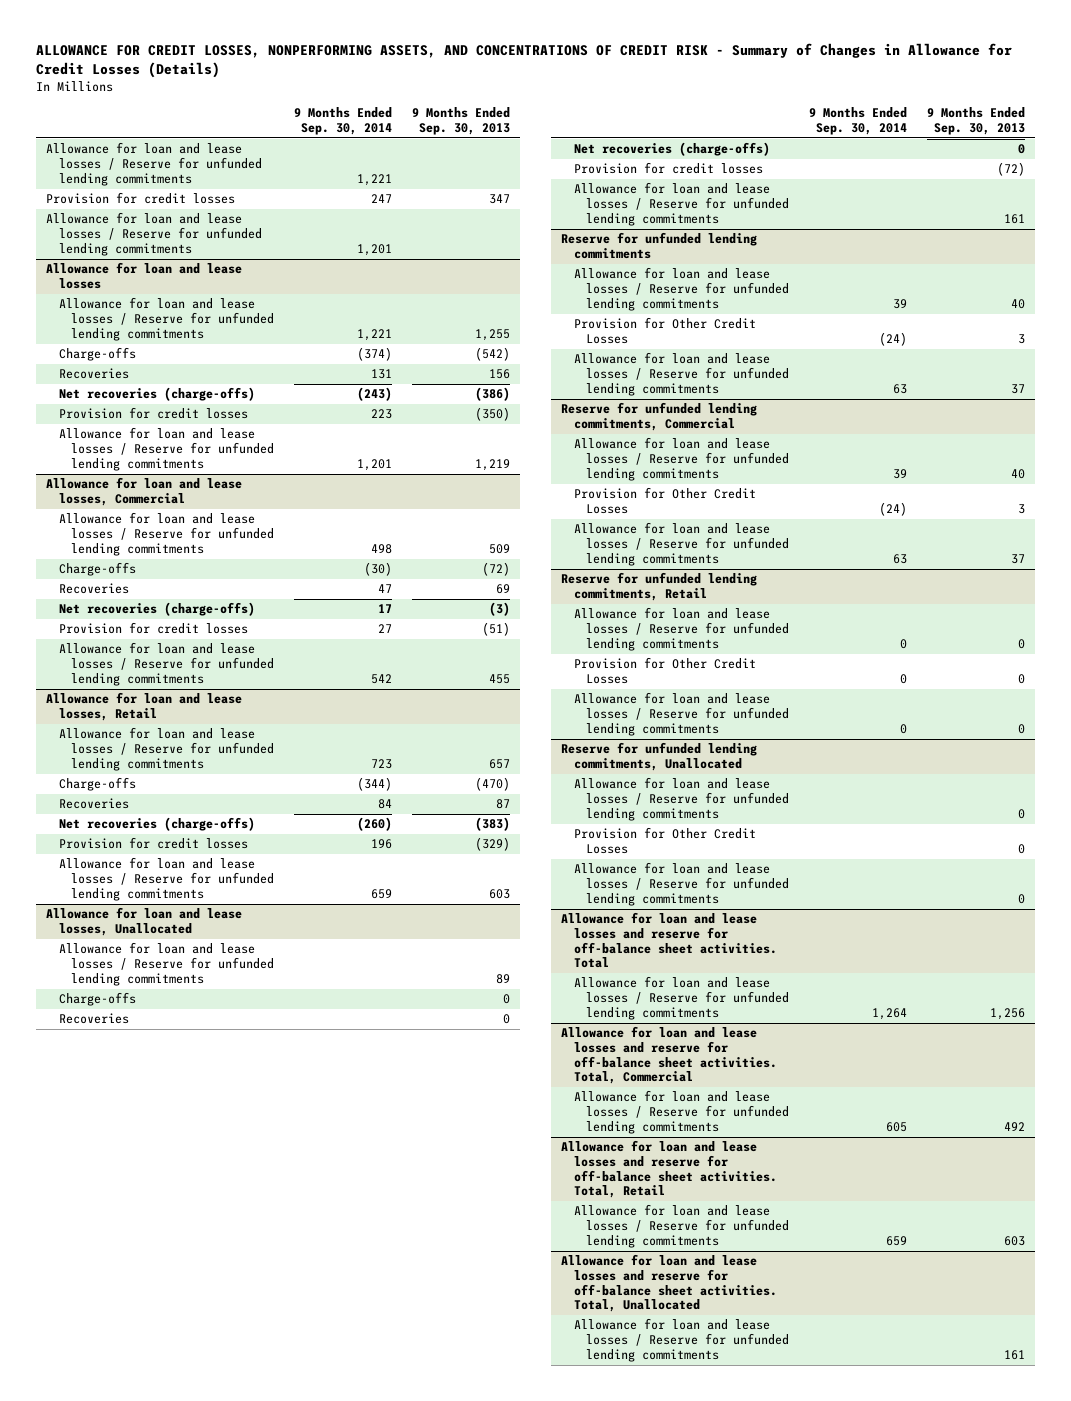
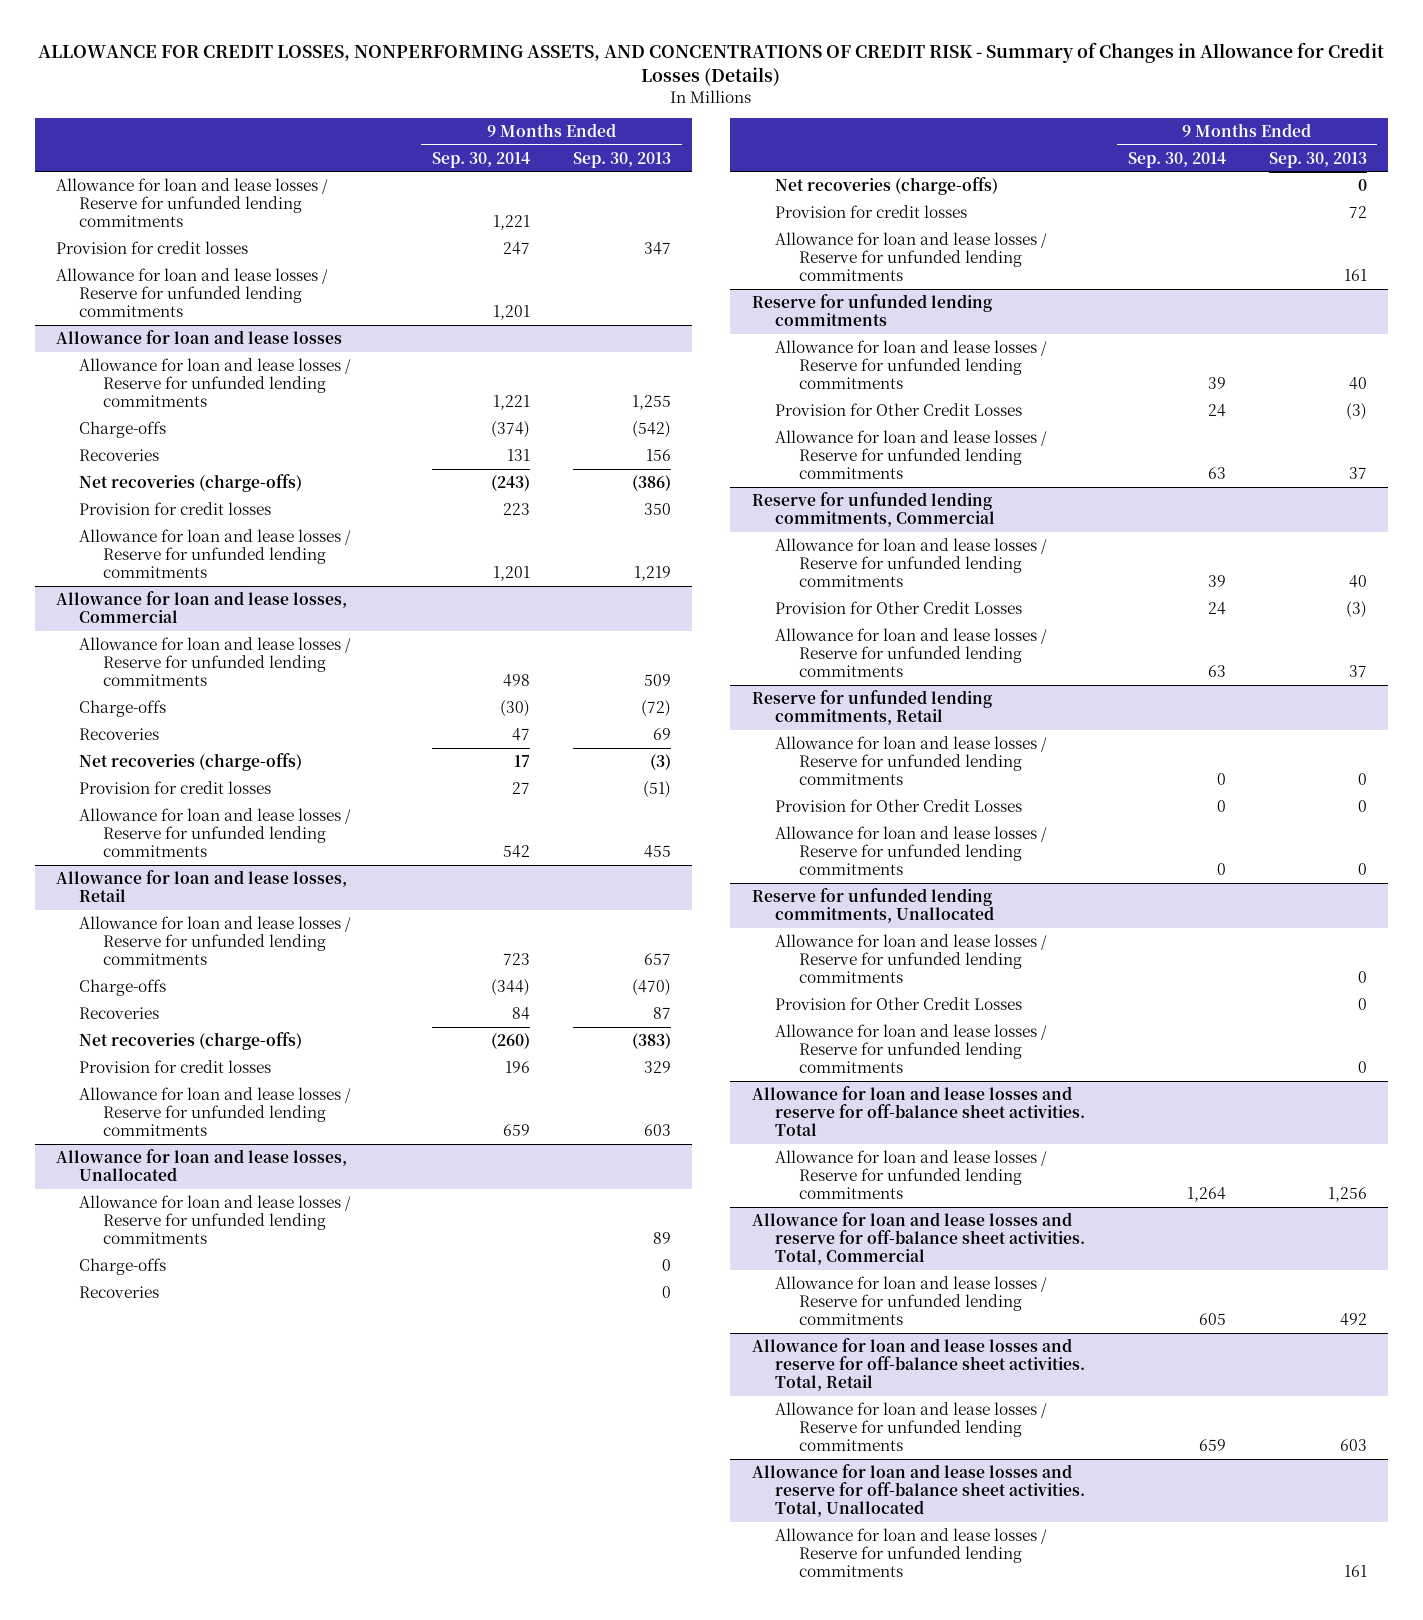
[475,407,511,422] (350) -> [643,502,671,515] 350
[475,837,511,852] (329) -> [643,1060,671,1073] 329
[997,162,1026,177] (72) -> [1348,205,1367,218] 72
[879,332,908,347] (24) -> [1207,403,1226,417] 24
[1018,334,1026,345] 3 -> [1345,402,1367,420] (3)
[879,502,908,517] (24) -> [1207,601,1226,615] 24
[1018,504,1026,515] 3 -> [1345,600,1367,618] (3)

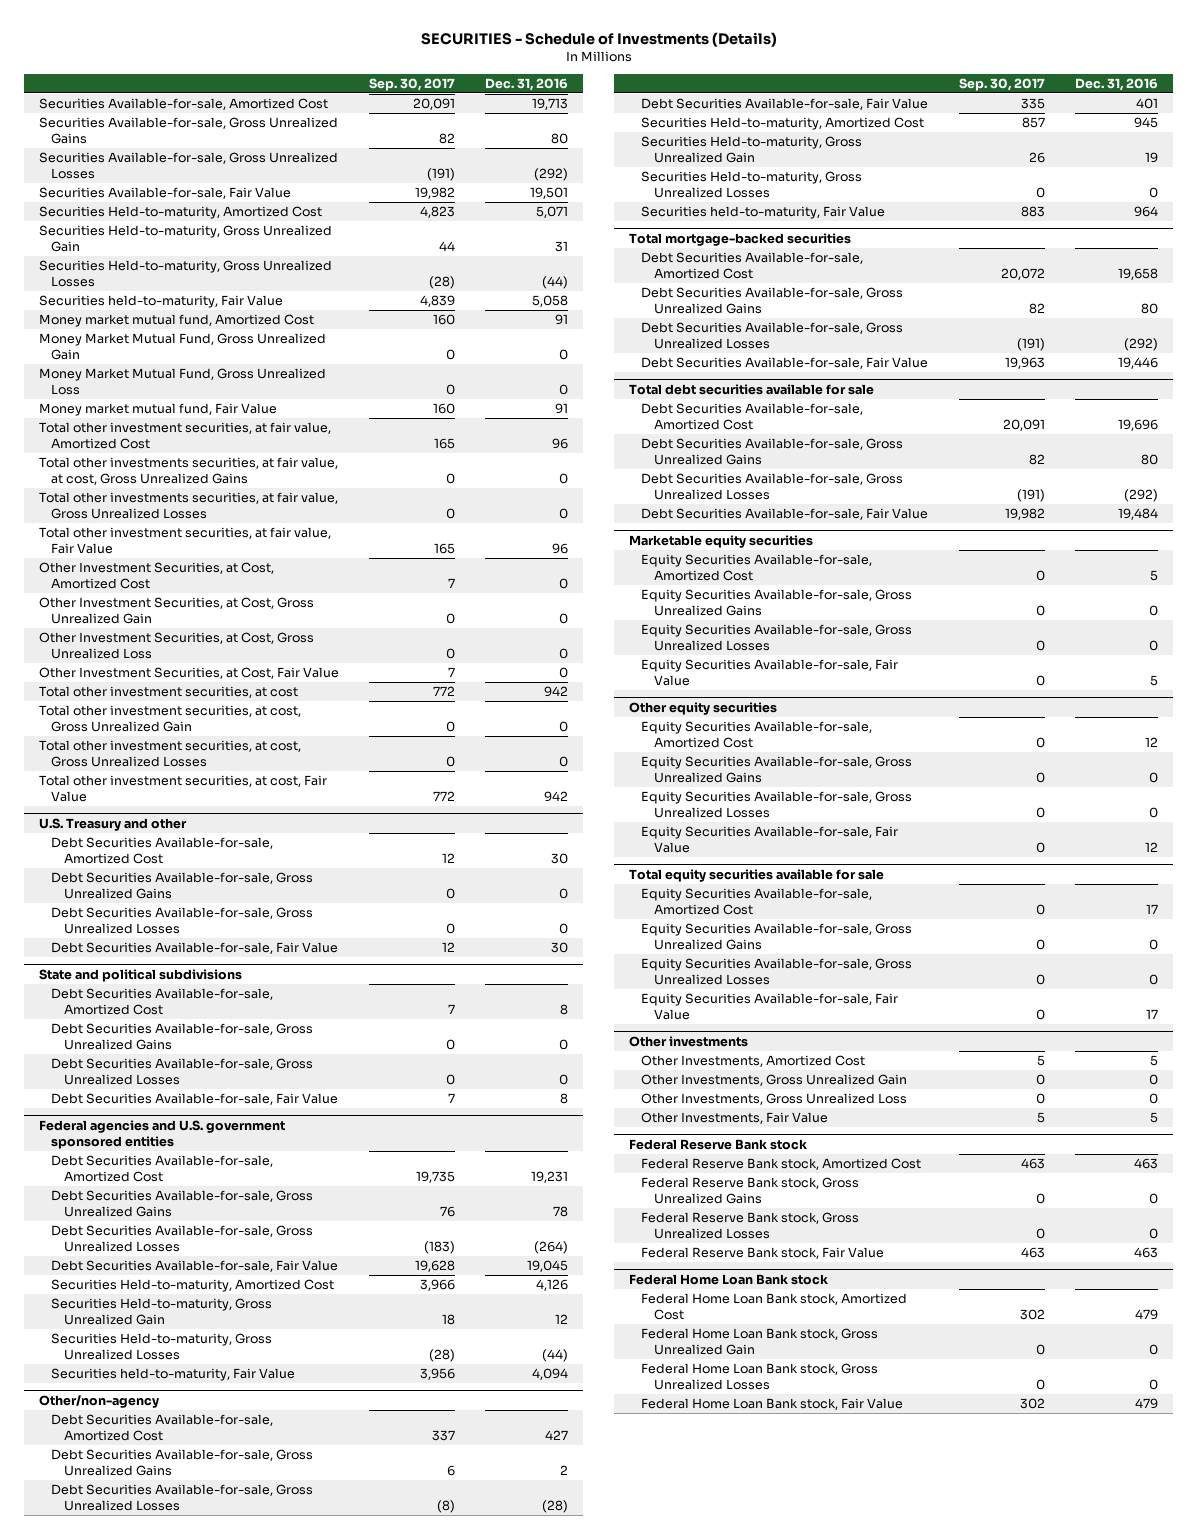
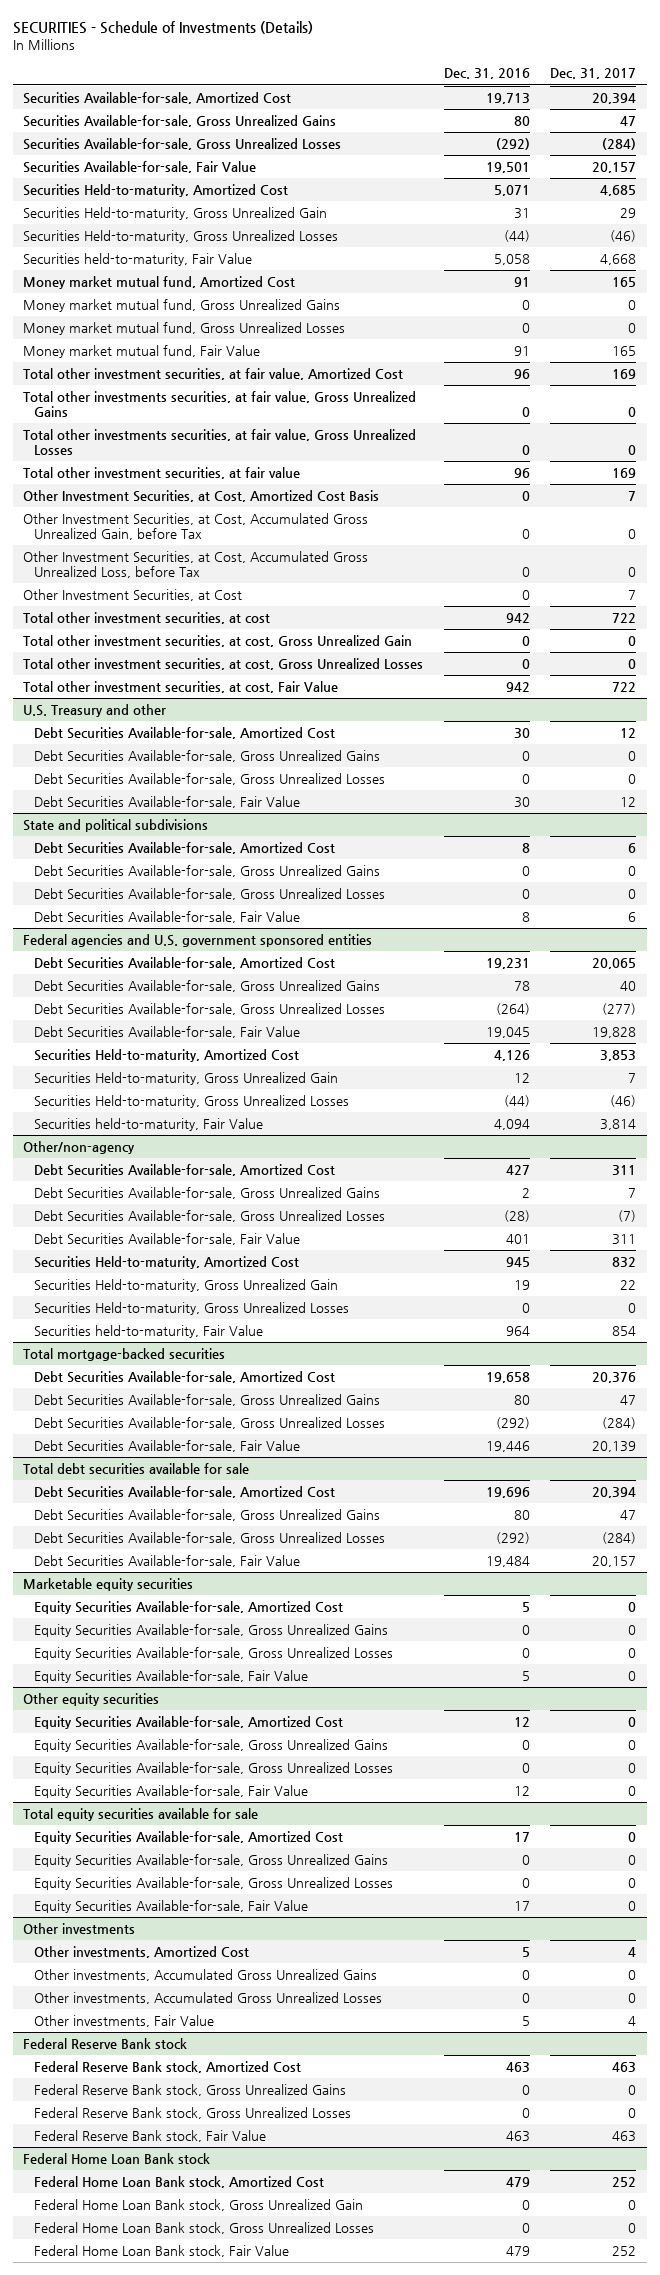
[368,77,455,91] Sep. 30, 2017 -> none
none -> [550,68,637,80] Dec. 31, 2017
[39,333,327,361] Money Market Mutual Fund, Gross Unrealized Gain -> [23,298,341,312] Money market mutual fund, Gross Unrealized Gains
[39,368,327,396] Money Market Mutual Fund, Gross Unrealized Loss -> [23,321,346,335] Money market mutual fund, Gross Unrealized Losses
[39,457,339,486] Total other investments securities, at fair value, at cost, Gross Unrealized Gains -> [23,390,417,417] Total other investments securities, at fair value, Gross Unrealized Gains
[39,527,332,555] Total other investment securities, at fair value, Fair Value -> [23,466,301,479] Total other investment securities, at fair value
[39,562,275,590] Other Investment Securities, at Cost, Amortized Cost -> [23,489,380,502] Other Investment Securities, at Cost, Amortized Cost Basis
[39,597,315,625] Other Investment Securities, at Cost, Gross Unrealized Gain -> [23,512,369,540] Other Investment Securities, at Cost, Accumulated Gross Unrealized Gain, before Tax
[39,632,315,660] Other Investment Securities, at Cost, Gross Unrealized Loss -> [23,550,369,578] Other Investment Securities, at Cost, Accumulated Gross Unrealized Loss, before Tax
[39,667,340,680] Other Investment Securities, at Cost, Fair Value -> [23,588,243,601] Other Investment Securities, at Cost
[641,1055,866,1068] Other Investments, Amortized Cost -> [34,1945,250,1958] Other investments, Amortized Cost
[641,1074,908,1087] Other Investments, Gross Unrealized Gain -> [34,1968,378,1981] Other investments, Accumulated Gross Unrealized Gains
[641,1093,908,1106] Other Investments, Gross Unrealized Loss -> [34,1991,383,2004] Other investments, Accumulated Gross Unrealized Losses
[641,1112,829,1125] Other Investments, Fair Value -> [34,2014,215,2027] Other investments, Fair Value

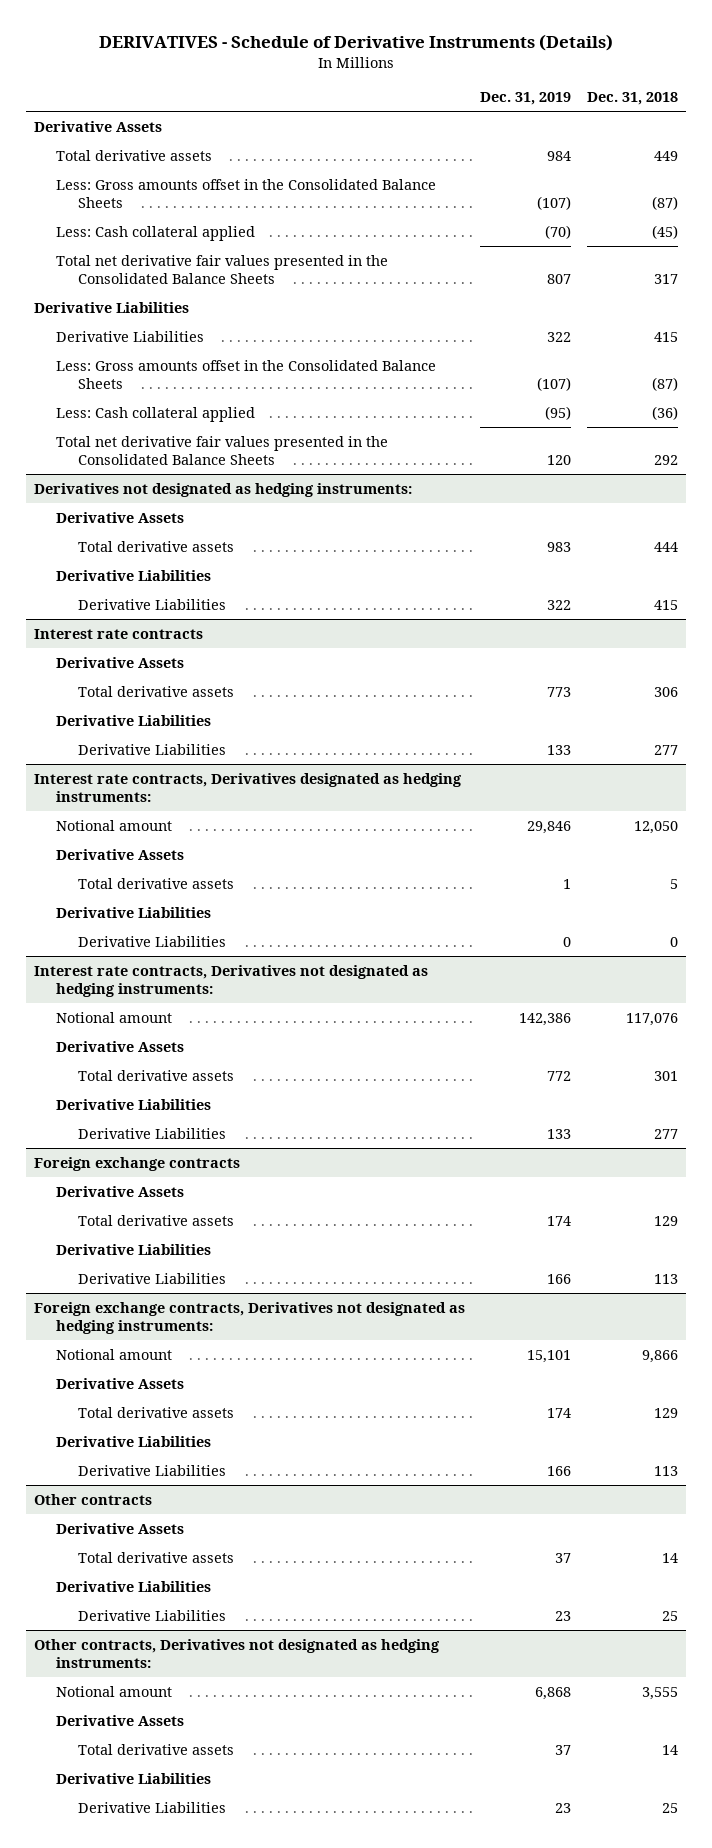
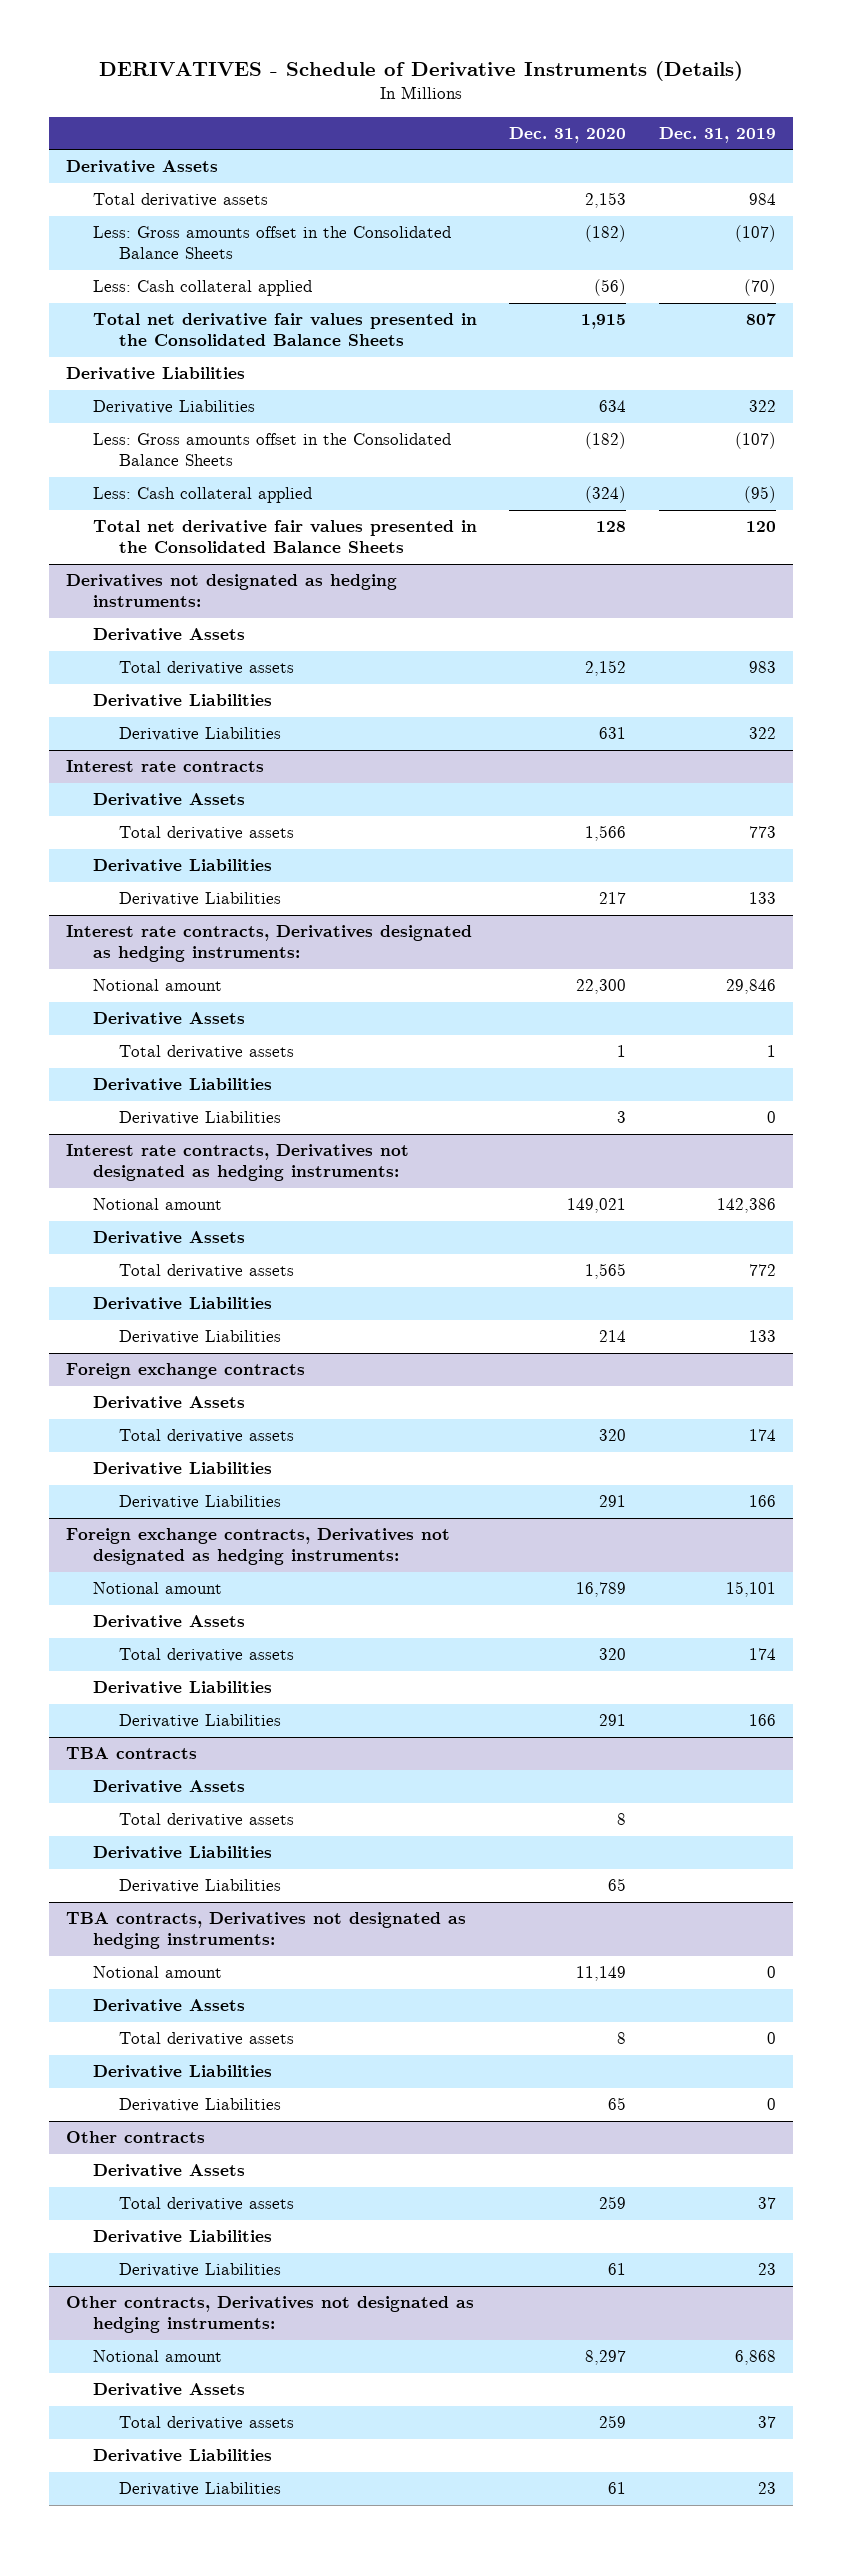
[587,92,679,106] Dec. 31, 2018 -> none
none -> [509,126,627,143] Dec. 31, 2020
none -> [65,1747,197,1760] TBA contracts
none -> [92,1780,245,1794] Derivative Assets
none -> [119,1813,295,1828] Total derivative assets
none -> [92,1846,272,1860] Derivative Liabilities
none -> [119,1879,282,1894] Derivative Liabilities
none -> [65,1912,466,1950] TBA contracts, Derivatives not designated as hedging instruments:
none -> [92,1966,222,1979] Notional amount
none -> [92,1999,245,2013] Derivative Assets
none -> [119,2032,295,2047] Total derivative assets
none -> [92,2065,272,2079] Derivative Liabilities
none -> [119,2098,282,2113] Derivative Liabilities

